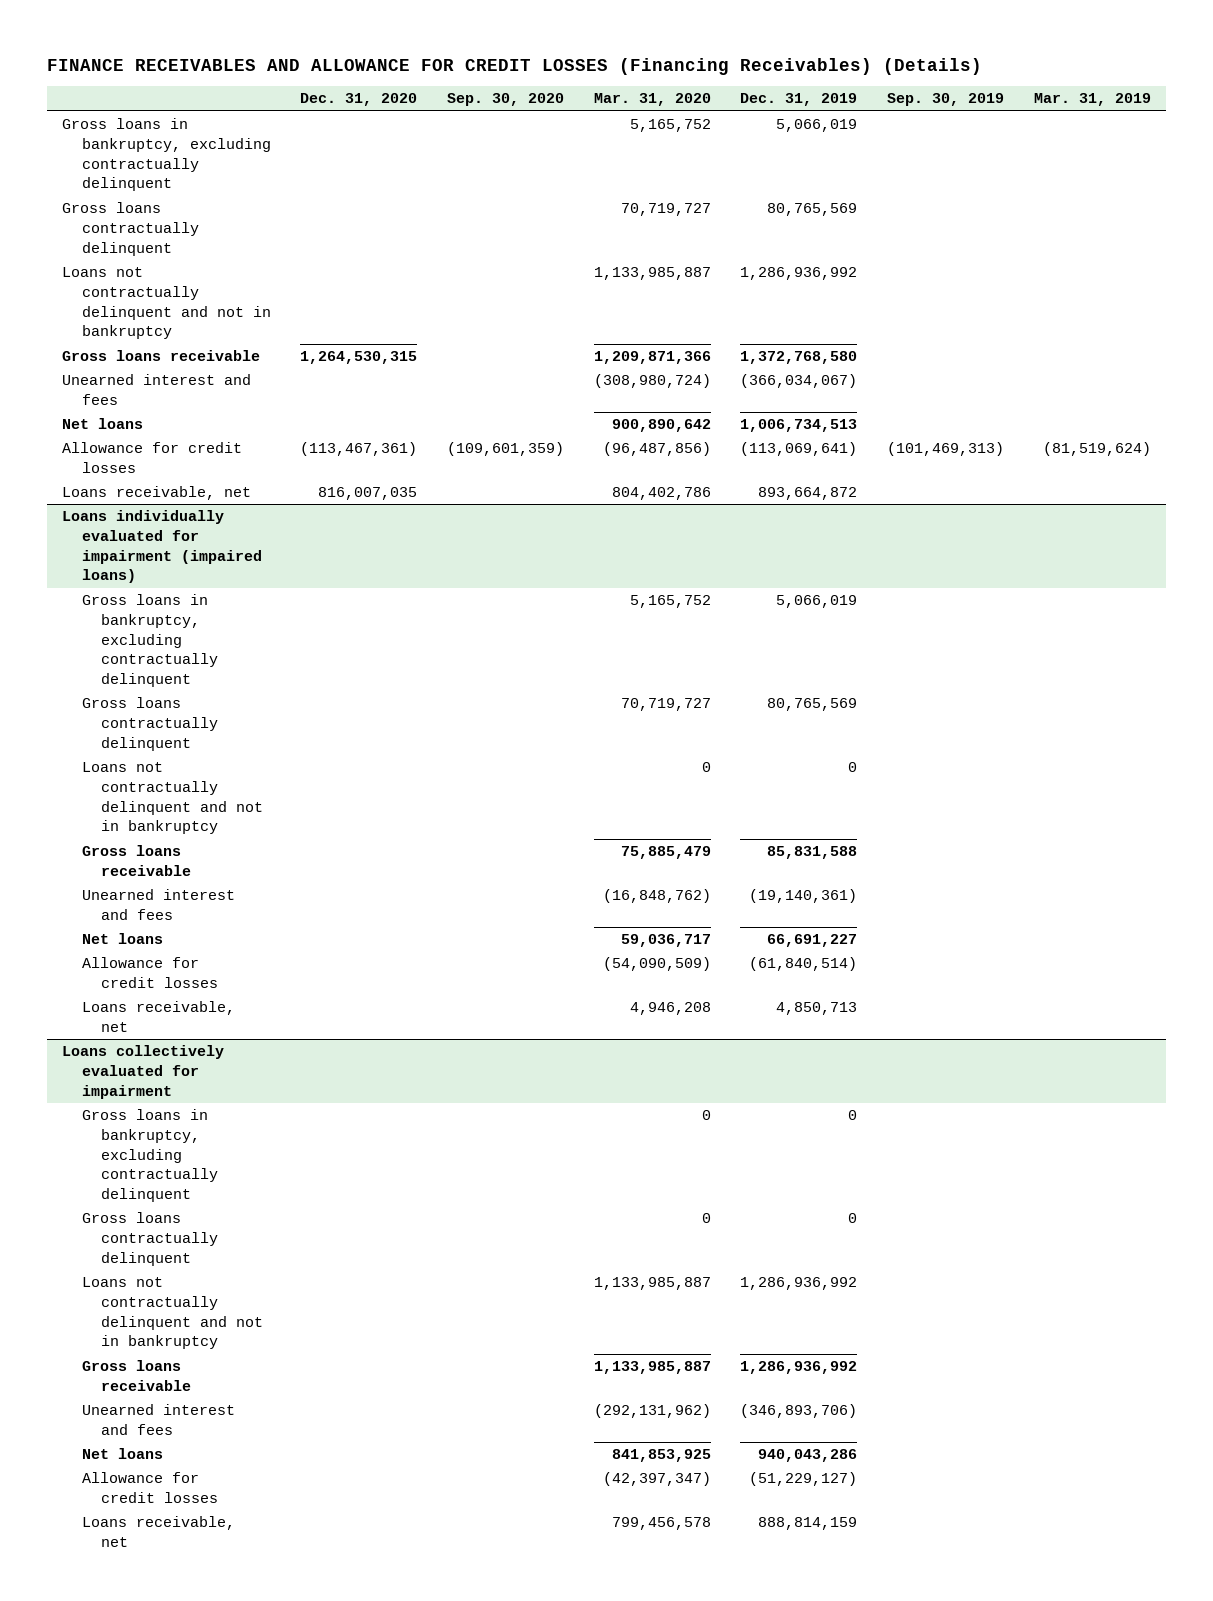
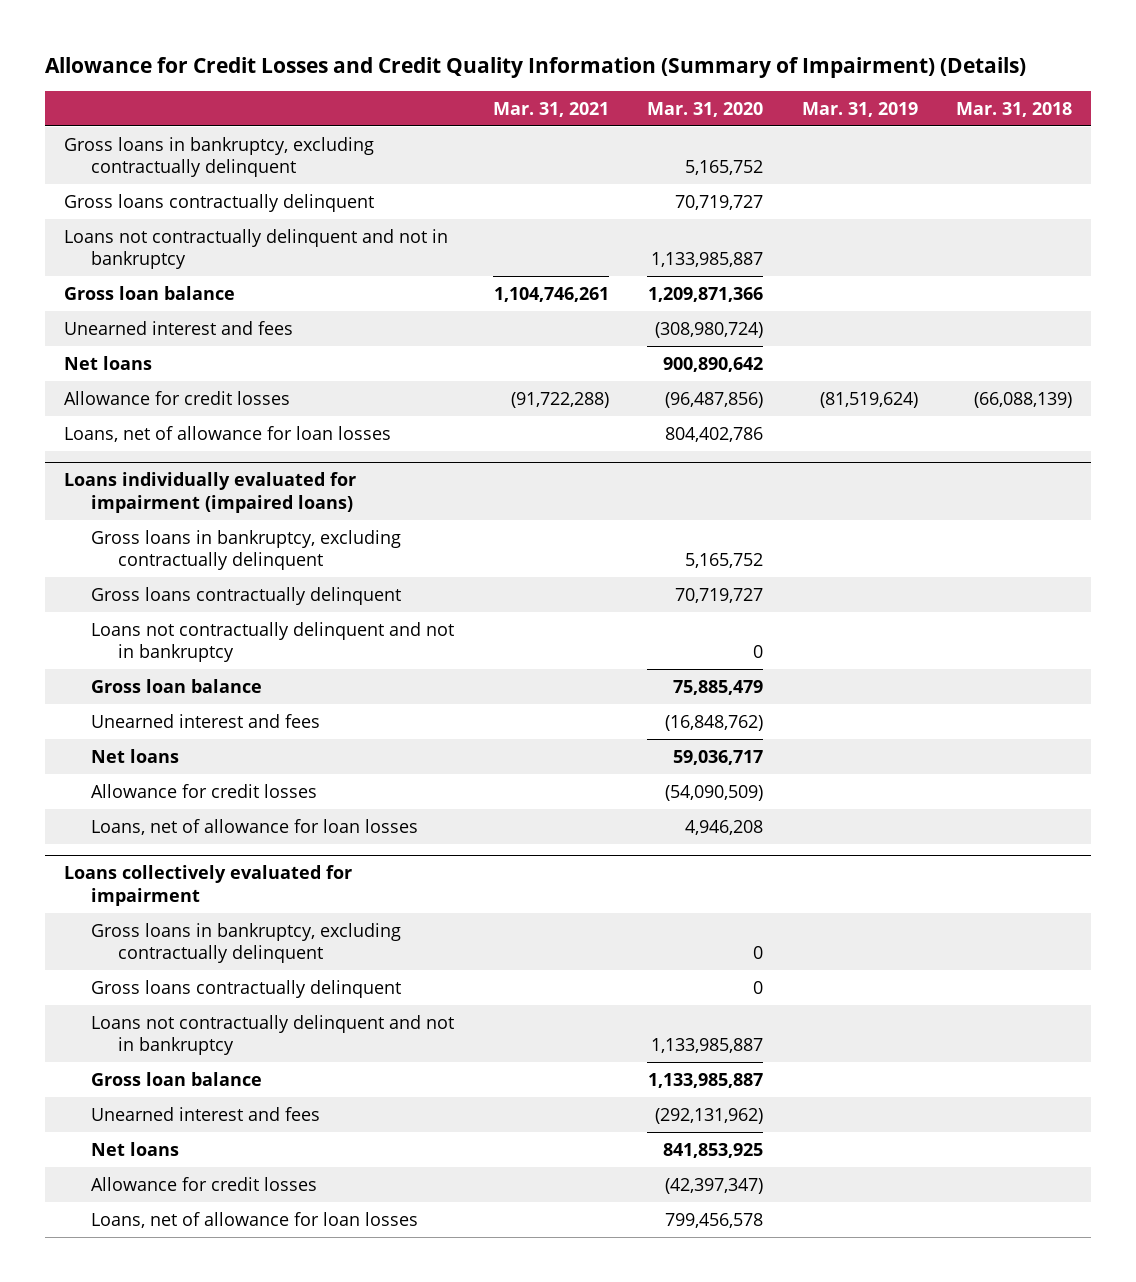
[47,58,983,76] FINANCE RECEIVABLES AND ALLOWANCE FOR CREDIT LOSSES (Financing Receivables) (Details) -> [44,56,1026,78] Allowance for Credit Losses and Credit Quality Information (Summary of Impairment) (Details)
[300,93,418,107] Dec. 31, 2020 -> none
[446,93,564,107] Sep. 30, 2020 -> none
[740,93,858,107] Dec. 31, 2019 -> none
[887,93,1005,107] Sep. 30, 2019 -> none
none -> [492,101,609,117] Mar. 31, 2021
none -> [956,101,1073,117] Mar. 31, 2018
[62,350,261,362] Gross loans receivable -> [64,285,236,300] Gross loan balance
[62,486,252,501] Loans receivable, net -> [64,425,392,442] Loans, net of allowance for loan losses
[81,845,191,876] Gross loans receivable -> [90,678,262,693] Gross loan balance
[81,1001,235,1032] Loans receivable, net -> [90,818,418,835] Loans, net of allowance for loan losses
[81,1360,191,1391] Gross loans receivable -> [90,1071,262,1086] Gross loan balance
[81,1516,235,1547] Loans receivable, net -> [90,1211,418,1228] Loans, net of allowance for loan losses

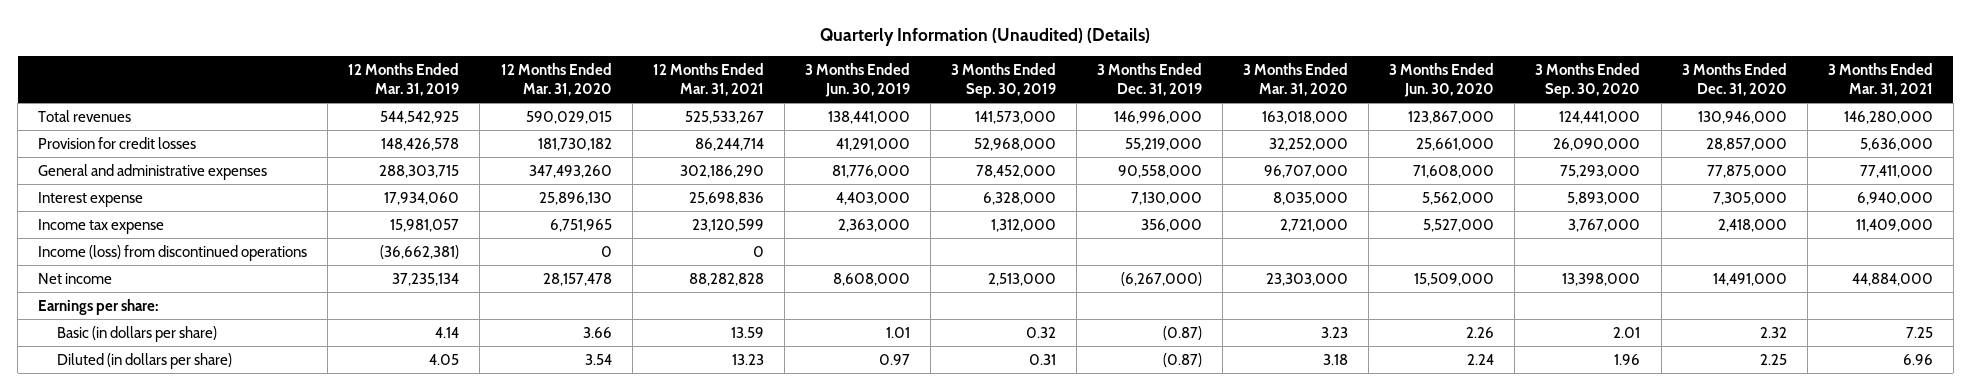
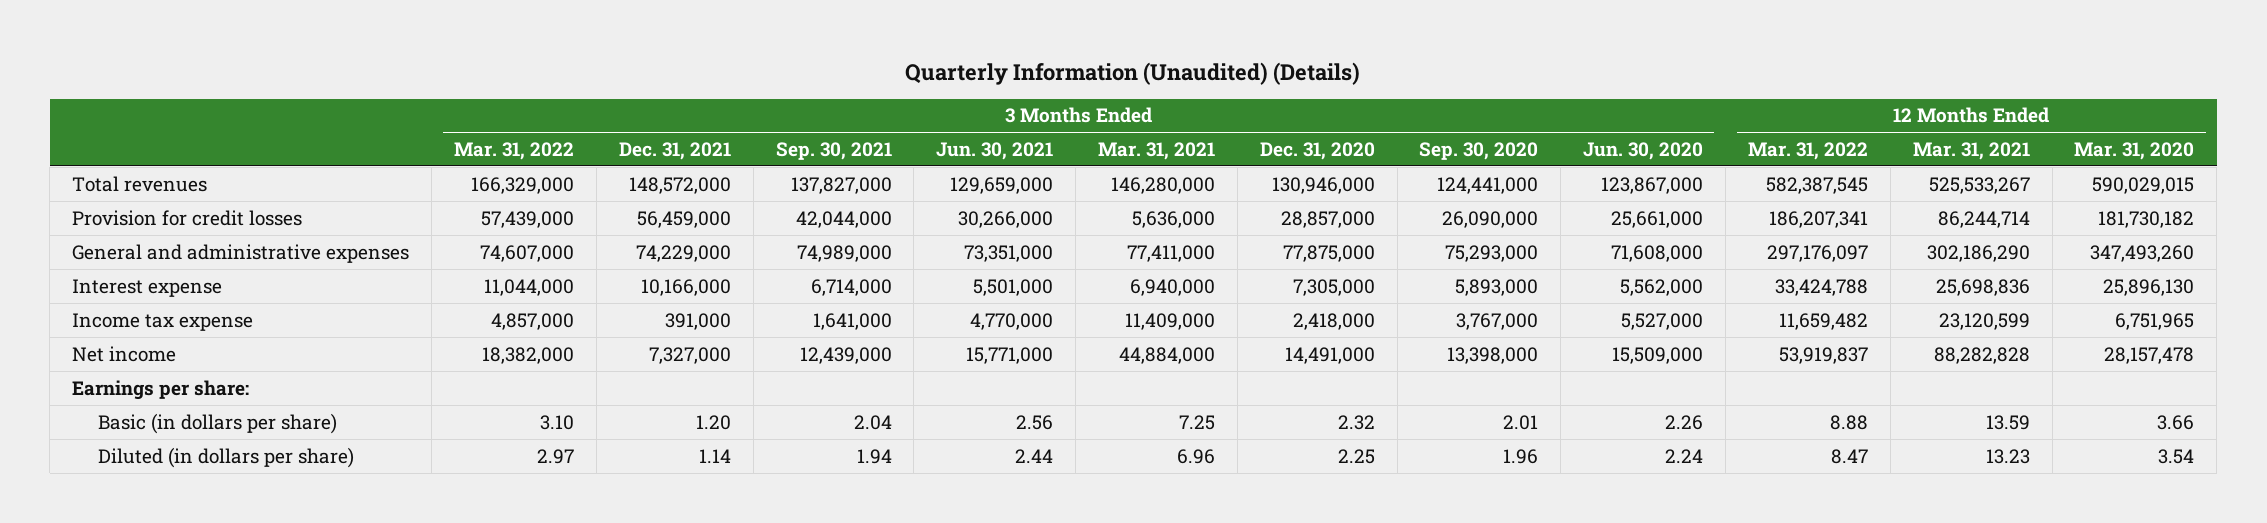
[348,63,460,96] 12 Months Ended Mar. 31, 2019 -> none
[804,63,910,97] 3 Months Ended Jun. 30, 2019 -> none
[950,63,1056,98] 3 Months Ended Sep. 30, 2019 -> none
[1097,63,1203,96] 3 Months Ended Dec. 31, 2019 -> none
[1243,63,1349,96] 3 Months Ended Mar. 31, 2020 -> none
none -> [454,141,575,160] Mar. 31, 2022
none -> [618,141,731,160] Dec. 31, 2021
none -> [775,141,892,160] Sep. 30, 2021
none -> [936,141,1054,160] Jun. 30, 2021
none -> [1747,141,1868,160] Mar. 31, 2022
[38,244,308,261] Income (loss) from discontinued operations -> none

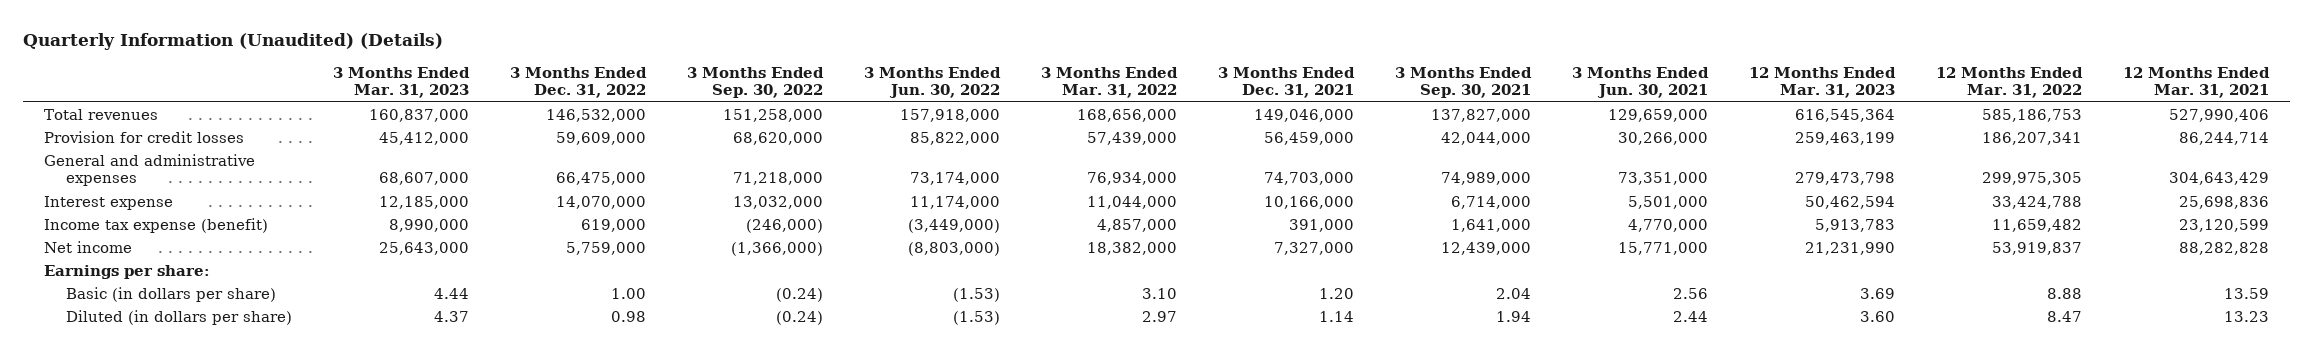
[1097,141,1215,160] Mar. 31, 2021 -> none
[1259,141,1375,160] Dec. 31, 2020 -> none
[1419,141,1539,160] Sep. 30, 2020 -> none
[1583,141,1704,160] Jun. 30, 2020 -> none
[2074,141,2195,160] Mar. 31, 2020 -> none
none -> [333,66,471,99] 3 Months Ended Mar. 31, 2023
none -> [510,66,648,99] 3 Months Ended Dec. 31, 2022
none -> [687,66,825,99] 3 Months Ended Sep. 30, 2022
none -> [864,66,1002,99] 3 Months Ended Jun. 30, 2022
none -> [1749,66,1897,99] 12 Months Ended Mar. 31, 2023
[471,176,575,194] 166,329,000 -> [1077,109,1178,123] 168,656,000
[628,176,731,194] 148,572,000 -> [1254,109,1355,123] 149,046,000
[1765,176,1868,194] 582,387,545 -> [1982,109,2083,123] 585,186,753
[1928,176,2030,194] 525,533,267 -> [2169,109,2270,123] 527,990,406
[480,244,575,262] 74,607,000 -> [1087,172,1178,186] 76,934,000
[635,244,731,262] 74,229,000 -> [1264,172,1355,186] 74,703,000
[1766,244,1868,262] 297,176,097 -> [1982,172,2083,186] 299,975,305
[1926,244,2030,262] 302,186,290 -> [2169,172,2270,186] 304,643,429
[72,312,254,331] Income tax expense -> [43,218,268,234] Income tax expense (benefit)

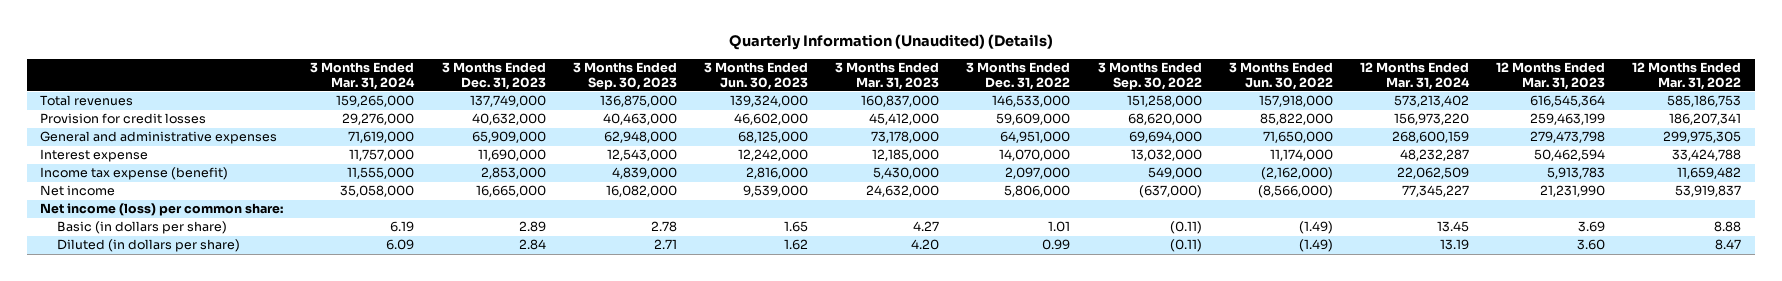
[1041,66,1179,99] 3 Months Ended Mar. 31, 2022 -> none
[1218,66,1356,99] 3 Months Ended Dec. 31, 2021 -> none
[1395,66,1533,99] 3 Months Ended Sep. 30, 2021 -> none
[1572,66,1710,99] 3 Months Ended Jun. 30, 2021 -> none
[2123,66,2271,99] 12 Months Ended Mar. 31, 2021 -> none
none -> [310,62,416,90] 3 Months Ended Mar. 31, 2024
none -> [441,62,546,90] 3 Months Ended Dec. 31, 2023
none -> [572,62,677,90] 3 Months Ended Sep. 30, 2023
none -> [703,62,808,90] 3 Months Ended Jun. 30, 2023
none -> [1360,62,1471,90] 12 Months Ended Mar. 31, 2024
[546,109,647,123] 146,532,000 -> [992,95,1071,108] 146,533,000
[379,172,470,186] 68,607,000 -> [871,131,940,144] 73,178,000
[556,172,647,186] 66,475,000 -> [1000,131,1071,144] 64,951,000
[733,172,824,186] 71,218,000 -> [1128,131,1202,144] 69,694,000
[910,172,1001,186] 73,174,000 -> [1262,131,1333,144] 71,650,000
[389,219,470,233] 8,990,000 -> [873,167,940,180] 5,430,000
[581,219,647,233] 619,000 -> [1005,167,1071,180] 2,097,000
[746,219,824,234] (246,000) -> [1147,167,1202,180] 549,000
[908,219,1001,234] (3,449,000) -> [1260,167,1333,181] (2,162,000)
[379,242,470,256] 25,643,000 -> [866,185,940,198] 24,632,000
[566,242,647,256] 5,759,000 -> [1004,185,1071,198] 5,806,000
[731,242,824,257] (1,366,000) -> [1138,185,1202,199] (637,000)
[908,242,1001,257] (8,803,000) -> [1257,185,1333,199] (8,566,000)
[43,265,210,280] Earnings per share: -> [40,203,284,217] Net income (loss) per common share:
[434,288,470,300] 4.44 -> [913,221,940,232] 4.27
[611,288,647,300] 1.00 -> [1048,221,1071,233] 1.01
[776,288,824,303] (0.24) -> [1169,221,1202,235] (0.11)
[953,288,1001,303] (1.53) -> [1298,221,1333,235] (1.49)
[434,311,470,323] 4.37 -> [911,239,940,251] 4.20
[611,311,647,323] 0.98 -> [1042,239,1071,251] 0.99
[776,311,824,326] (0.24) -> [1169,239,1202,253] (0.11)
[953,311,1001,326] (1.53) -> [1298,239,1333,253] (1.49)

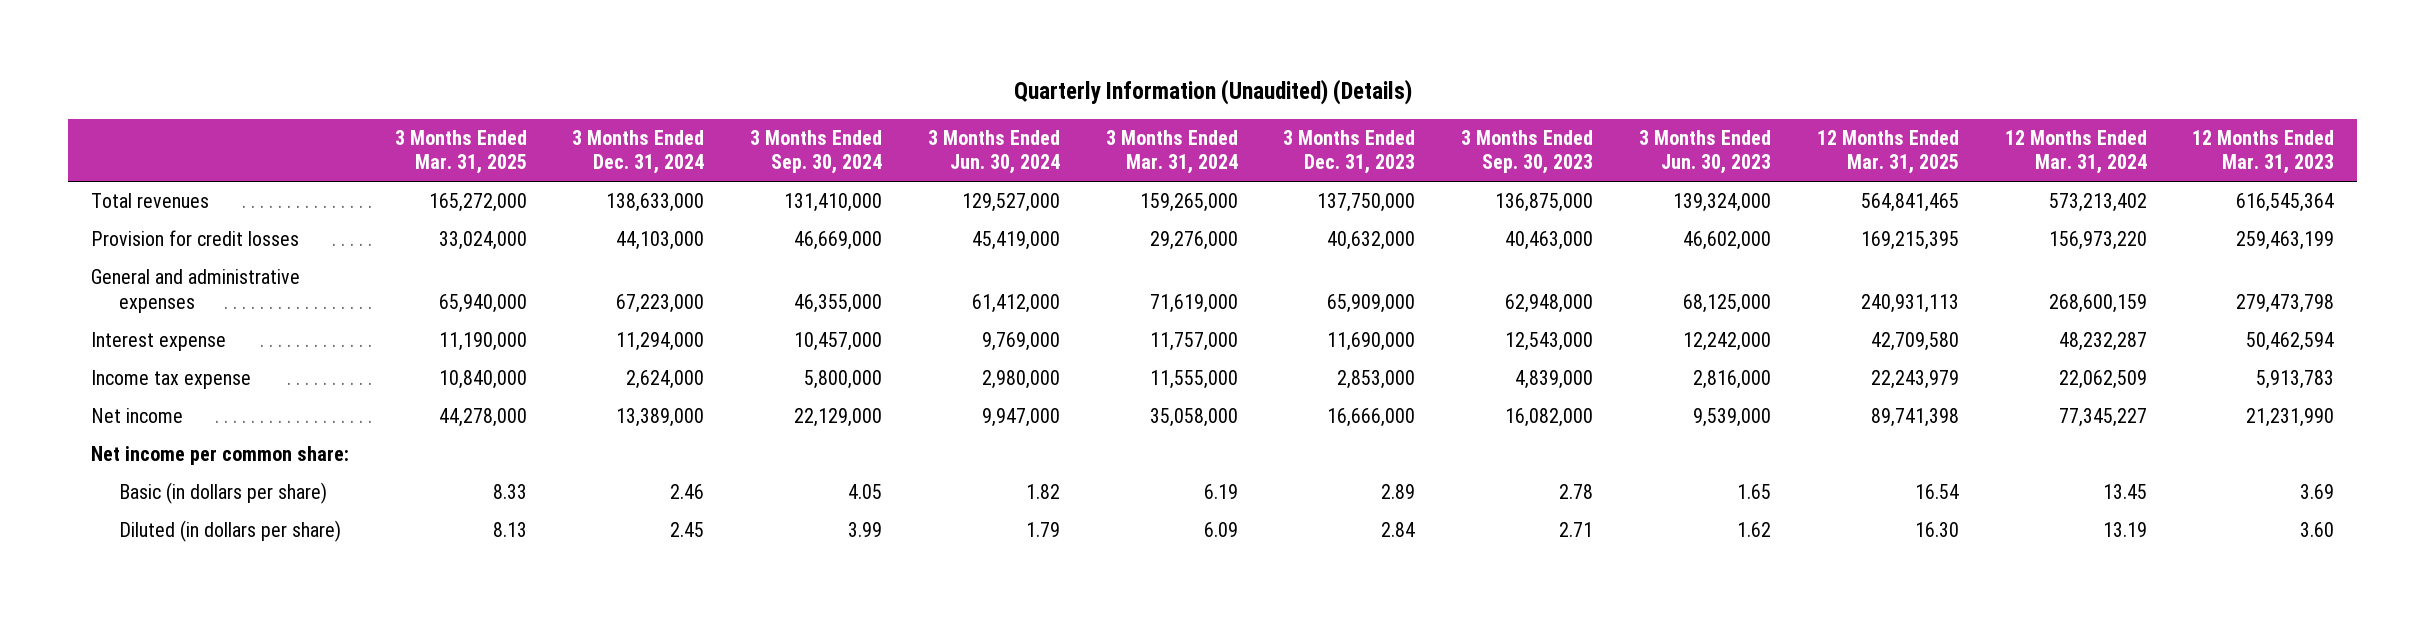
[835,62,940,90] 3 Months Ended Mar. 31, 2023 -> none
[966,62,1071,90] 3 Months Ended Dec. 31, 2022 -> none
[1097,62,1202,90] 3 Months Ended Sep. 30, 2022 -> none
[1228,62,1333,90] 3 Months Ended Jun. 30, 2022 -> none
[1632,62,1742,90] 12 Months Ended Mar. 31, 2022 -> none
none -> [394,129,527,175] 3 Months Ended Mar. 31, 2025
none -> [572,129,705,175] 3 Months Ended Dec. 31, 2024
none -> [750,129,883,175] 3 Months Ended Sep. 30, 2024
none -> [927,129,1060,175] 3 Months Ended Jun. 30, 2024
none -> [1816,129,1959,175] 12 Months Ended Mar. 31, 2025
[469,95,546,108] 137,749,000 -> [1317,193,1416,213] 137,750,000
[40,167,229,181] Income tax expense (benefit) -> [90,370,251,390] Income tax expense
[475,185,546,198] 16,665,000 -> [1327,408,1416,428] 16,666,000
[40,203,284,217] Net income (loss) per common share: -> [90,446,349,466] Net income per common share:

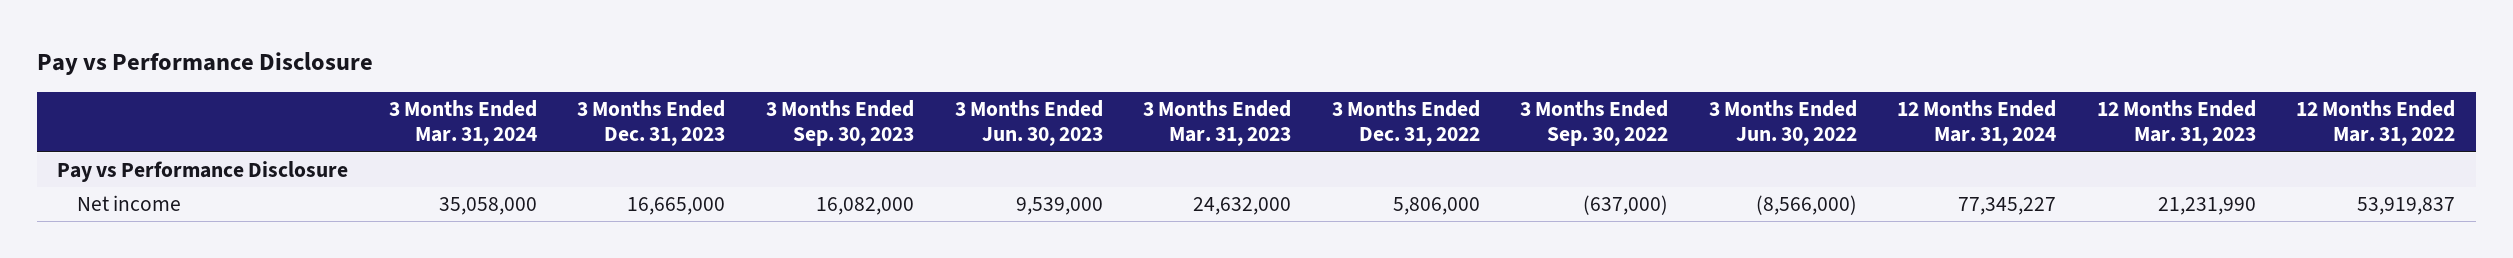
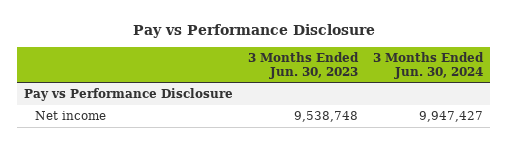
[388,100,537,147] 3 Months Ended Mar. 31, 2024 -> none
[577,100,726,147] 3 Months Ended Dec. 31, 2023 -> none
[765,100,914,147] 3 Months Ended Sep. 30, 2023 -> none
[1143,100,1292,147] 3 Months Ended Mar. 31, 2023 -> none
[1331,100,1480,147] 3 Months Ended Dec. 31, 2022 -> none
[1520,100,1669,147] 3 Months Ended Sep. 30, 2022 -> none
[1708,100,1857,147] 3 Months Ended Jun. 30, 2022 -> none
[1897,100,2057,147] 12 Months Ended Mar. 31, 2024 -> none
[2096,100,2256,147] 12 Months Ended Mar. 31, 2023 -> none
[2296,100,2456,147] 12 Months Ended Mar. 31, 2022 -> none
none -> [372,52,484,79] 3 Months Ended Jun. 30, 2024
[1015,197,1103,216] 9,539,000 -> [294,111,359,123] 9,538,748

